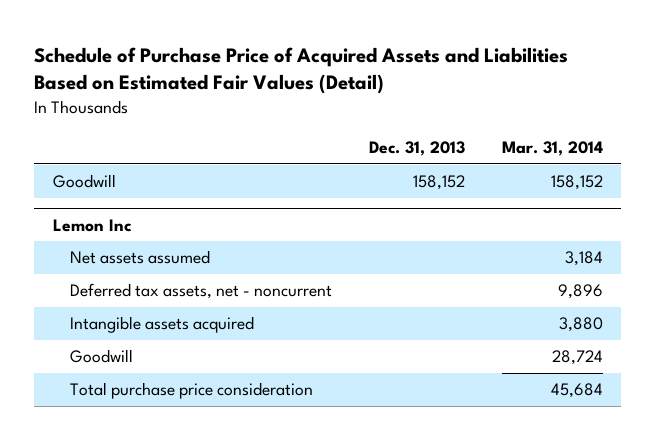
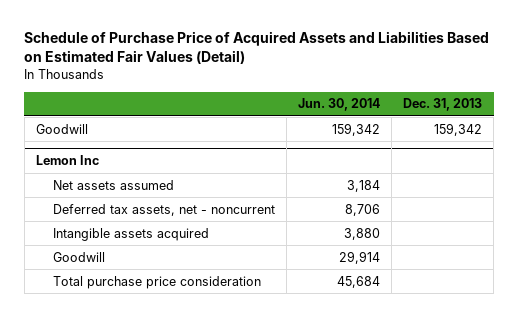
[502,141,604,157] Mar. 31, 2014 -> none
none -> [297,98,380,112] Jun. 30, 2014
[413,175,466,191] 158,152 -> [433,122,482,136] 159,342

